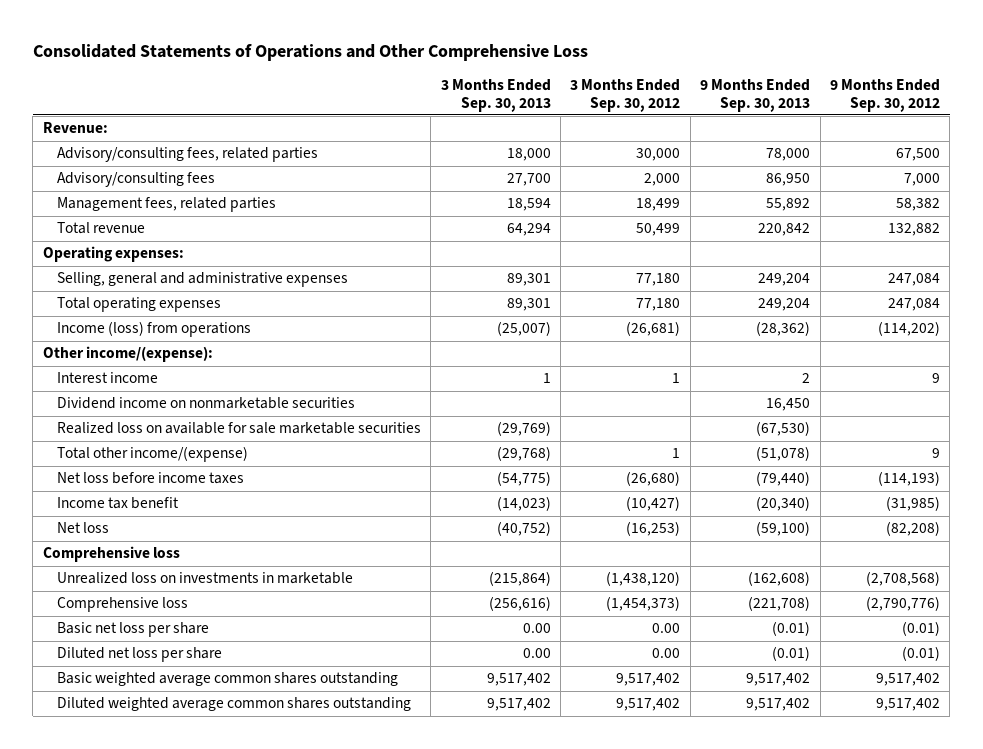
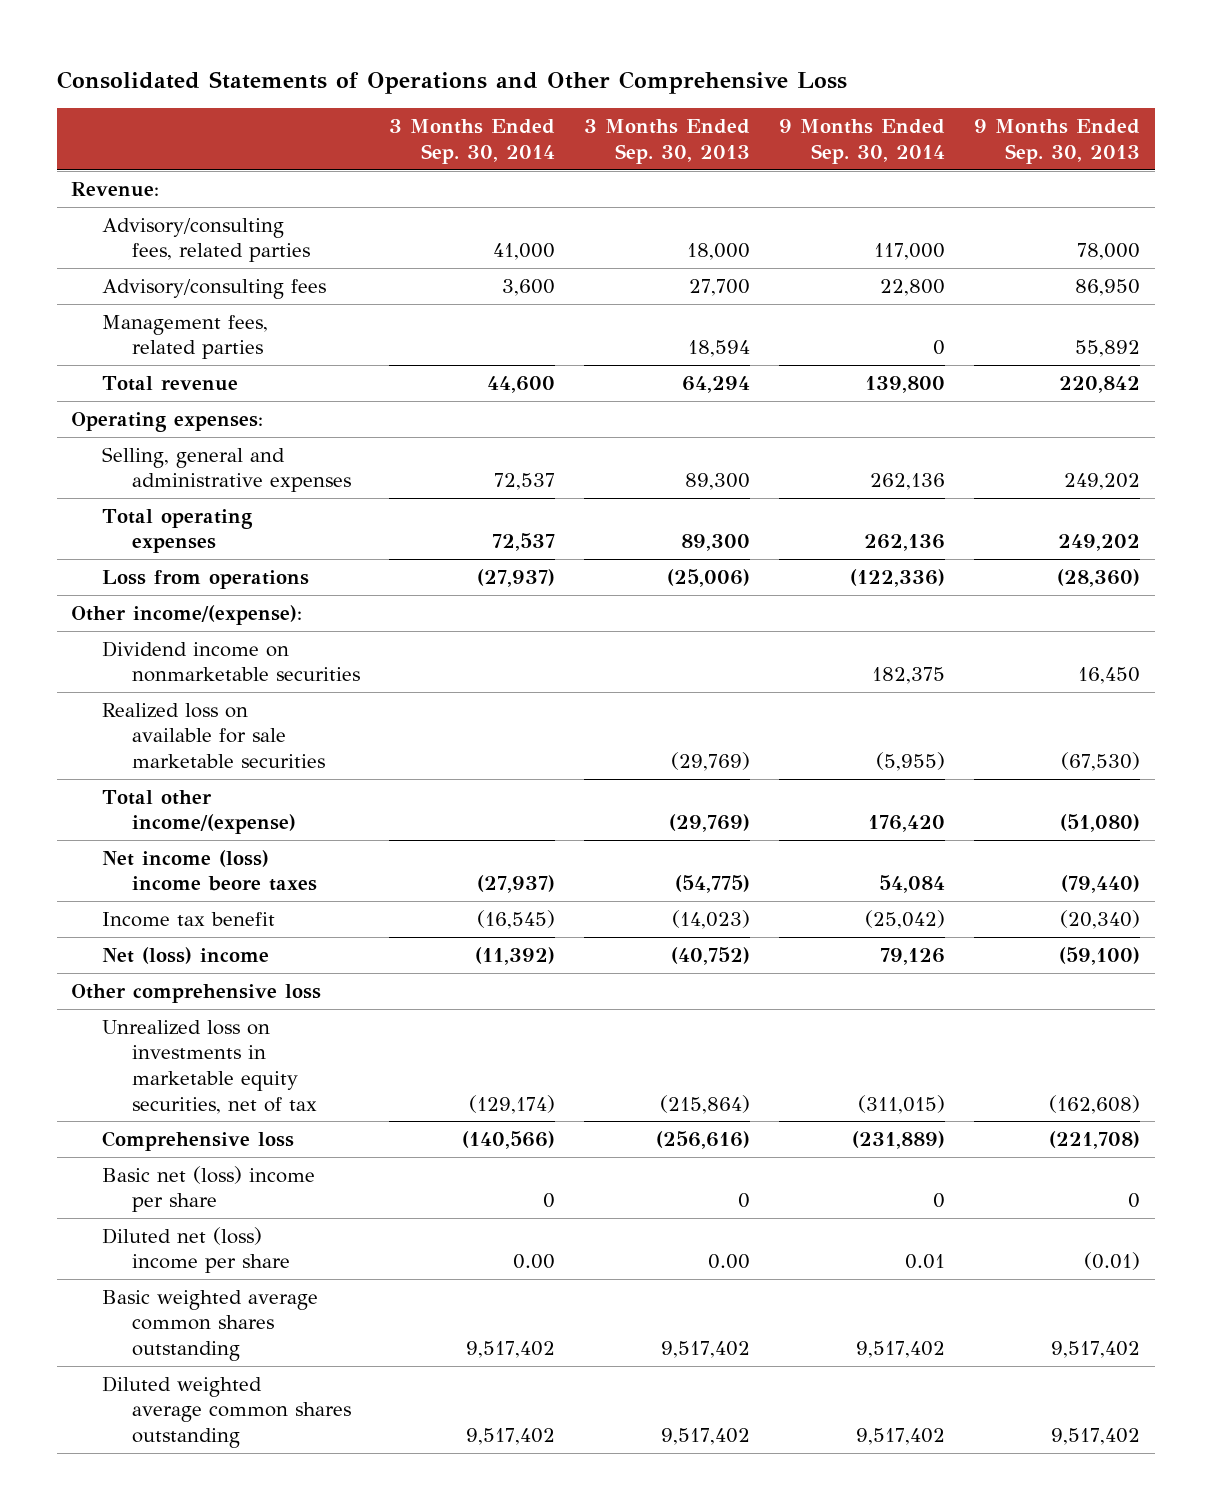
[570,78,681,112] 3 Months Ended Sep. 30, 2012 -> none
[830,78,941,112] 9 Months Ended Sep. 30, 2012 -> none
none -> [388,119,555,164] 3 Months Ended Sep. 30, 2014
none -> [779,119,946,164] 9 Months Ended Sep. 30, 2014
[506,273,551,287] 89,301 -> [685,473,751,491] 89,300
[758,273,811,287] 249,204 -> [1064,473,1141,491] 249,202
[506,298,551,312] 89,301 -> [681,534,751,552] 89,300
[758,298,811,312] 249,204 -> [1058,534,1141,552] 249,202
[56,321,251,338] Income (loss) from operations -> [101,569,309,589] Loss from operations
[496,321,551,337] (25,007) -> [667,568,751,587] (25,006)
[756,321,811,337] (28,362) -> [1057,568,1141,587] (28,360)
[56,372,158,384] Interest income -> none
[496,446,551,462] (29,768) -> [669,814,751,833] (29,769)
[756,446,811,462] (51,078) -> [1060,814,1141,833] (51,080)
[56,472,244,485] Net loss before income taxes -> [101,849,317,892] Net income (loss) income beore taxes
[56,522,109,534] Net loss -> [101,946,269,964] Net (loss) income
[42,546,180,563] Comprehensive loss -> [71,983,322,1003] Other comprehensive loss
[56,572,353,585] Unrealized loss on investments in marketable -> [101,1019,317,1114] Unrealized loss on investments in marketable equity securities, net of tax
[56,622,209,638] Basic net loss per share -> [101,1165,315,1213] Basic net (loss) income per share
[522,623,551,634] 0.00 -> [738,1193,751,1209] 0
[772,621,811,637] (0.01) -> [1128,1193,1141,1209] 0
[56,647,222,663] Diluted net loss per share -> [101,1226,290,1274] Diluted net (loss) income per share

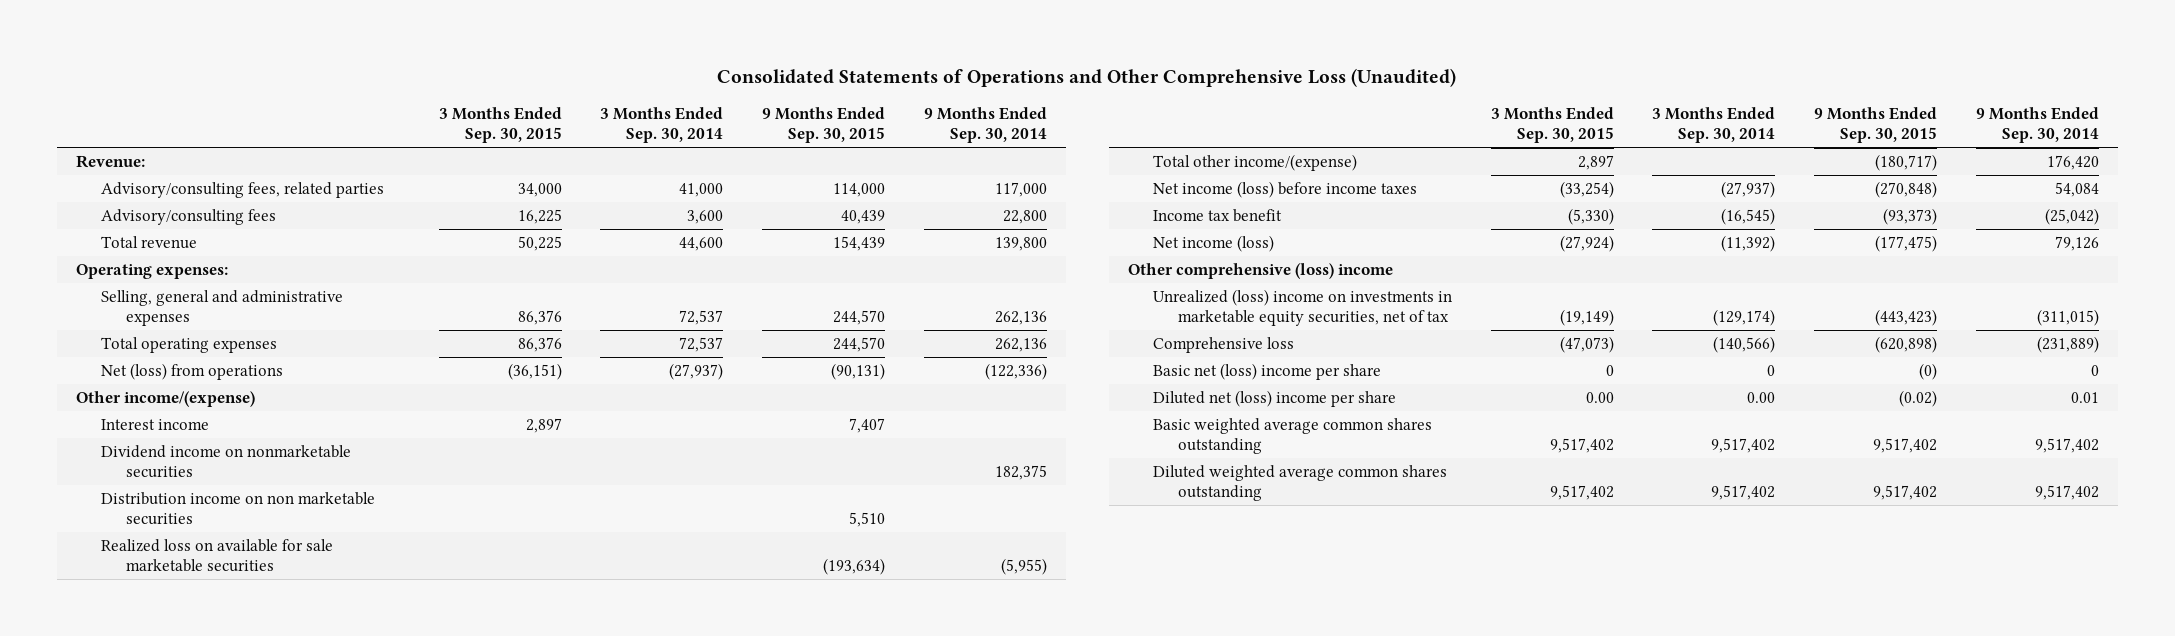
[56,71,847,95] Consolidated Statements of Operations and Other Comprehensive Loss -> [717,68,1457,88] Consolidated Statements of Operations and Other Comprehensive Loss (Unaudited)
[584,119,751,164] 3 Months Ended Sep. 30, 2013 -> none
[974,119,1141,164] 9 Months Ended Sep. 30, 2013 -> none
none -> [438,107,562,144] 3 Months Ended Sep. 30, 2015
none -> [761,107,885,144] 9 Months Ended Sep. 30, 2015
[101,314,268,360] Management fees, related parties -> none
[101,569,309,589] Loss from operations -> [100,363,283,381] Net (loss) from operations
[71,604,303,625] Other income/(expense): -> [75,391,255,408] Other income/(expense)
none -> [100,419,209,431] Interest income
none -> [100,492,375,525] Distribution income on non marketable securities
[101,849,317,892] Net income (loss) income beore taxes -> [1152,181,1417,199] Net income (loss) before income taxes
[101,946,269,964] Net (loss) income -> [1152,235,1274,253] Net income (loss)
[71,983,322,1003] Other comprehensive loss -> [1128,263,1394,280] Other comprehensive (loss) income
[101,1019,317,1114] Unrealized loss on investments in marketable equity securities, net of tax -> [1152,289,1452,326] Unrealized (loss) income on investments in marketable equity securities, net of tax

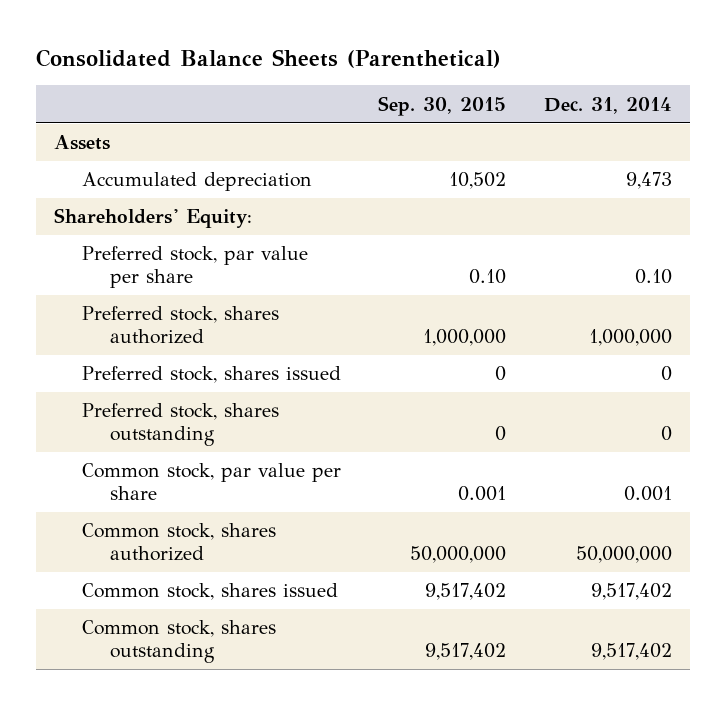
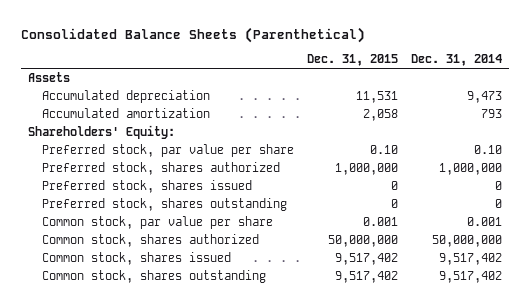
[378,95,507,116] Sep. 30, 2015 -> none
none -> [307,54,399,67] Dec. 31, 2015
none -> [42,108,211,119] Accumulated amortization

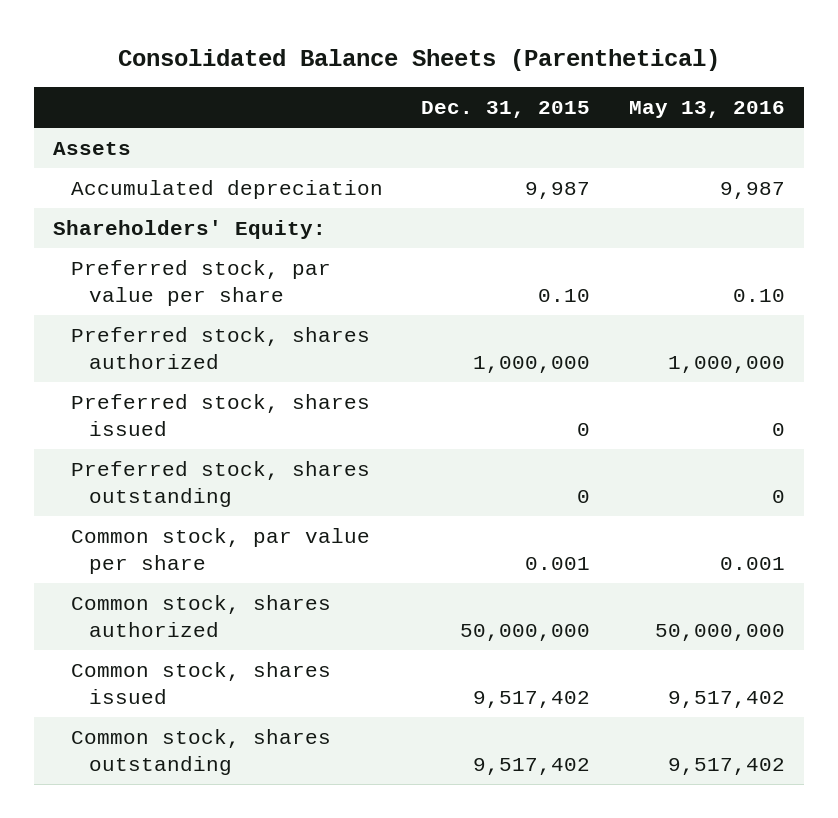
[411,54,503,67] Dec. 31, 2014 -> none
none -> [628,101,785,119] May 13, 2016
[42,108,211,119] Accumulated amortization -> none
[356,91,399,104] 11,531 -> [525,181,591,199] 9,987

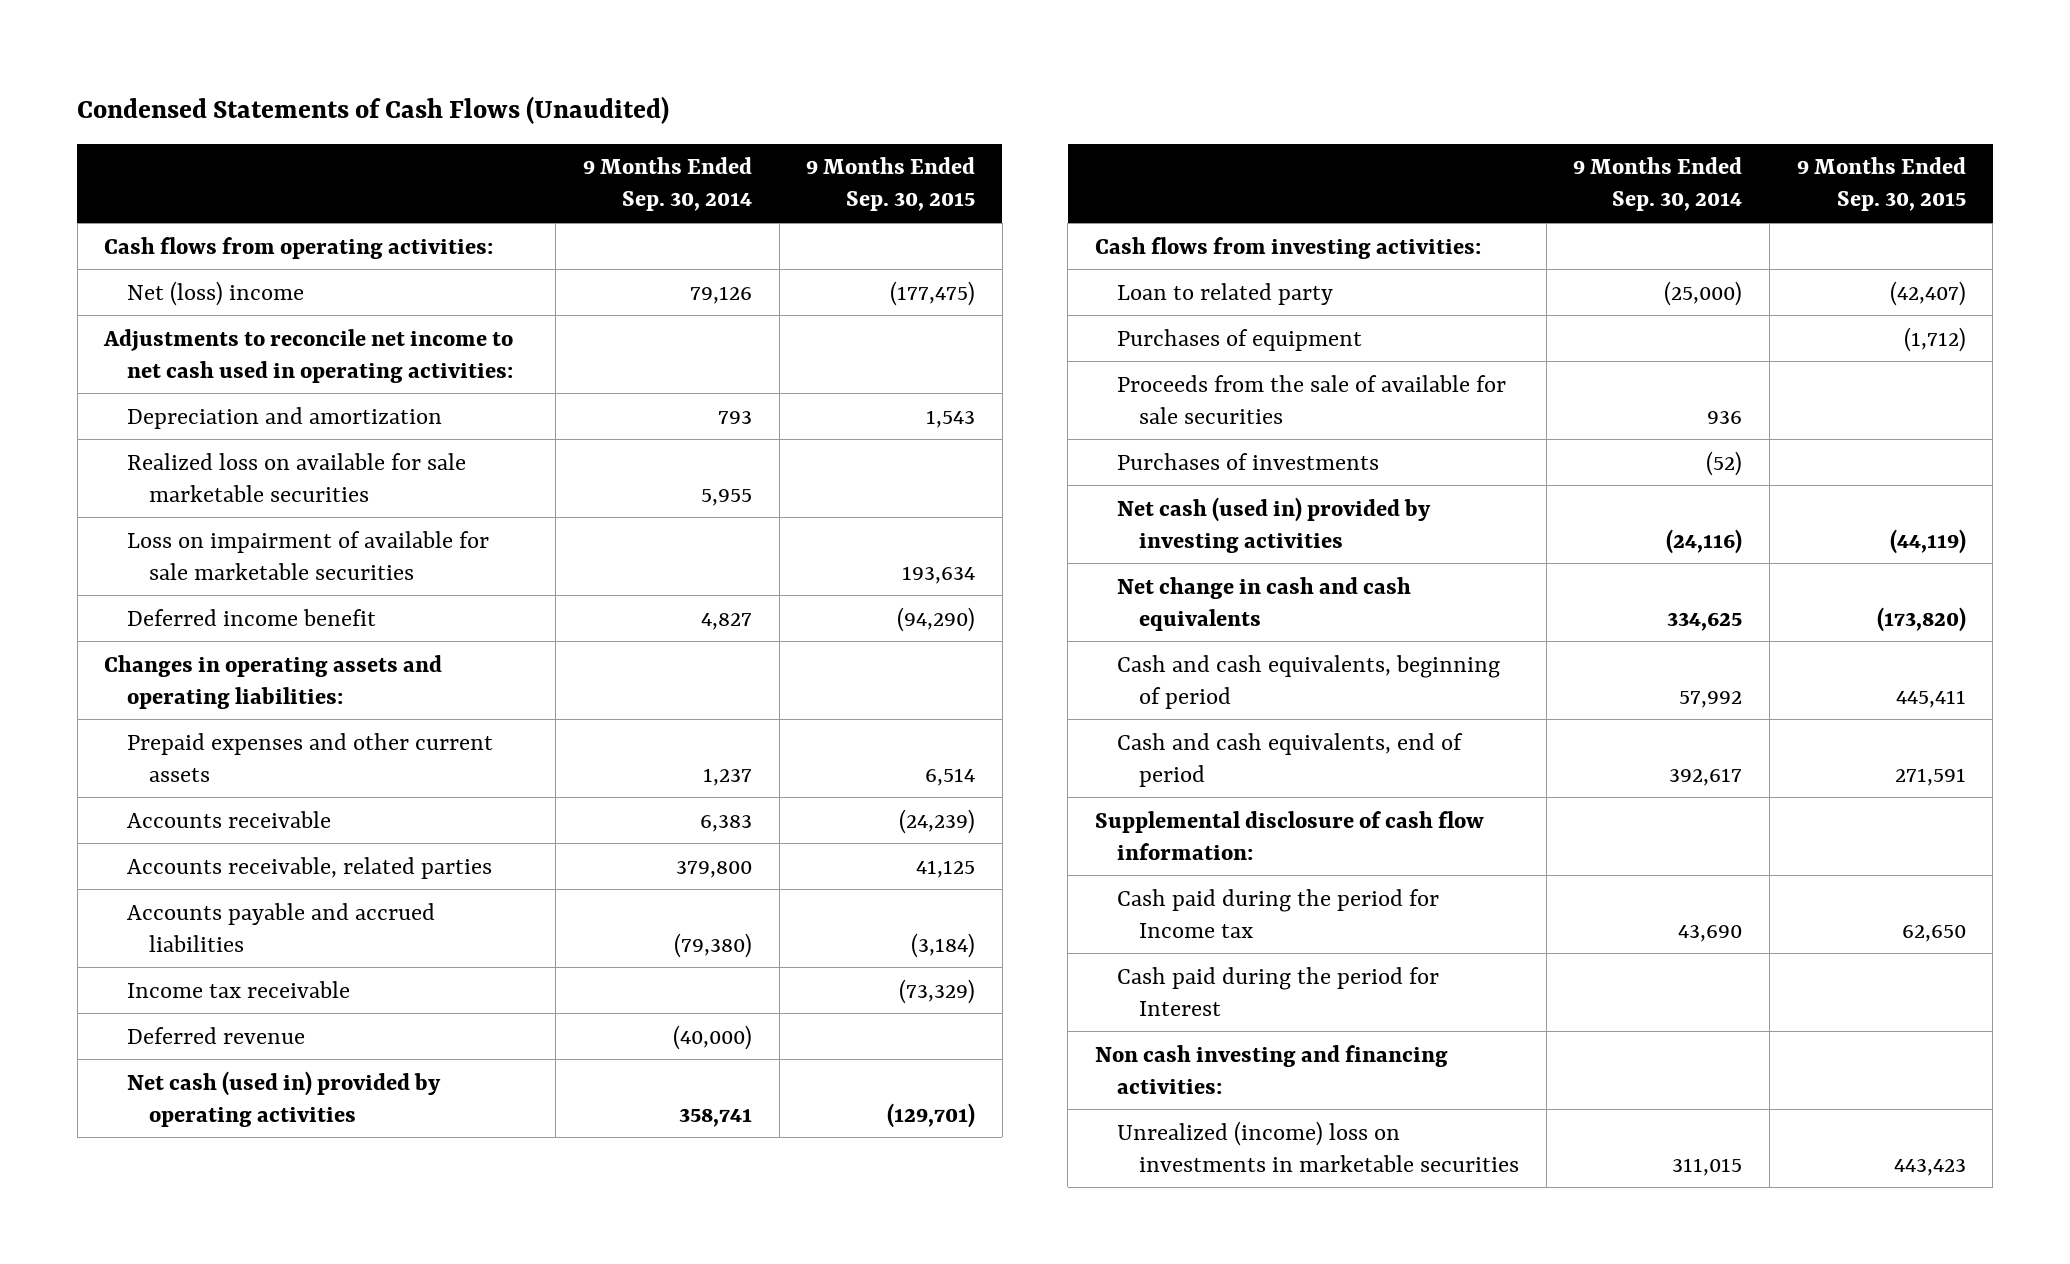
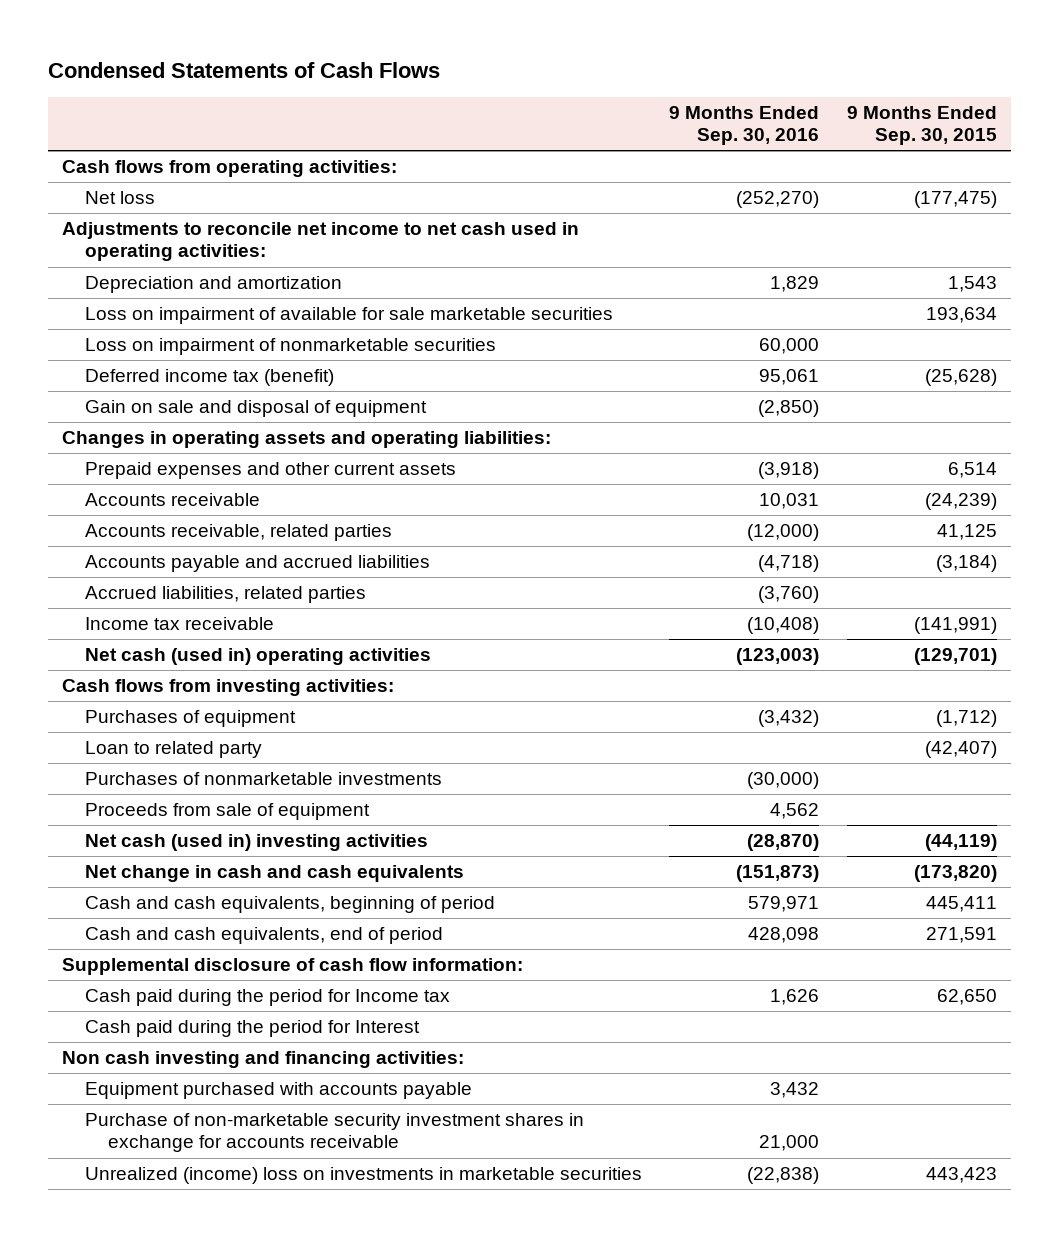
[77,95,670,124] Condensed Statements of Cash Flows (Unaudited) -> [47,61,440,78] Condensed Statements of Cash Flows
[583,157,753,212] 9 Months Ended Sep. 30, 2014 -> none
none -> [669,106,820,146] 9 Months Ended Sep. 30, 2016
[126,280,304,306] Net (loss) income -> [84,191,155,205] Net loss
[126,452,466,502] Realized loss on available for sale marketable securities -> none
none -> [84,338,496,356] Loss on impairment of nonmarketable securities
[126,608,376,626] Deferred income benefit -> [84,369,334,387] Deferred income tax (benefit)
[897,606,976,632] (94,290) -> [924,369,997,387] (25,628)
none -> [84,400,427,418] Gain on sale and disposal of equipment
[126,1026,305,1044] Deferred revenue -> none
none -> [84,586,366,604] Accrued liabilities, related parties
[899,978,976,1004] (73,329) -> [913,617,997,635] (141,991)
[126,1070,441,1127] Net cash (used in) provided by operating activities -> [84,648,431,666] Net cash (used in) operating activities
[1116,374,1506,424] Proceeds from the sale of available for sale securities -> none
[1116,282,1333,305] Loan to related party -> [84,741,262,759] Loan to related party
[1116,452,1379,470] Purchases of investments -> [84,772,442,786] Purchases of nonmarketable investments
none -> [84,803,370,821] Proceeds from sale of equipment
[1116,496,1431,553] Net cash (used in) provided by investing activities -> [84,834,428,852] Net cash (used in) investing activities
none -> [84,1082,472,1100] Equipment purchased with accounts payable
none -> [84,1113,584,1153] Purchase of non-marketable security investment shares in exchange for accounts receivable

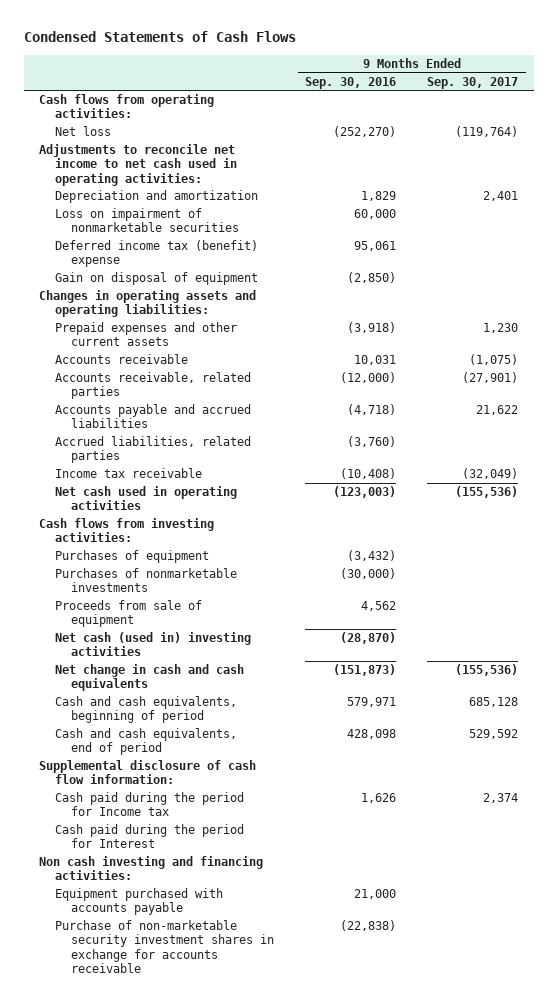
[846,106,997,146] 9 Months Ended Sep. 30, 2015 -> none
none -> [427,76,519,89] Sep. 30, 2017
[84,307,613,325] Loss on impairment of available for sale marketable securities -> none
[84,369,334,387] Deferred income tax (benefit) -> [55,240,259,268] Deferred income tax (benefit) expense
[84,400,427,418] Gain on sale and disposal of equipment -> [55,272,259,286] Gain on disposal of equipment
[84,648,431,666] Net cash (used in) operating activities -> [55,486,238,511] Net cash used in operating activities
[84,741,262,759] Loan to related party -> none
[84,1167,642,1185] Unrealized (income) loss on investments in marketable securities -> none
[770,1082,820,1099] 3,432 -> [354,889,397,900] 21,000
[759,1135,820,1152] 21,000 -> [340,920,397,932] (22,838)

